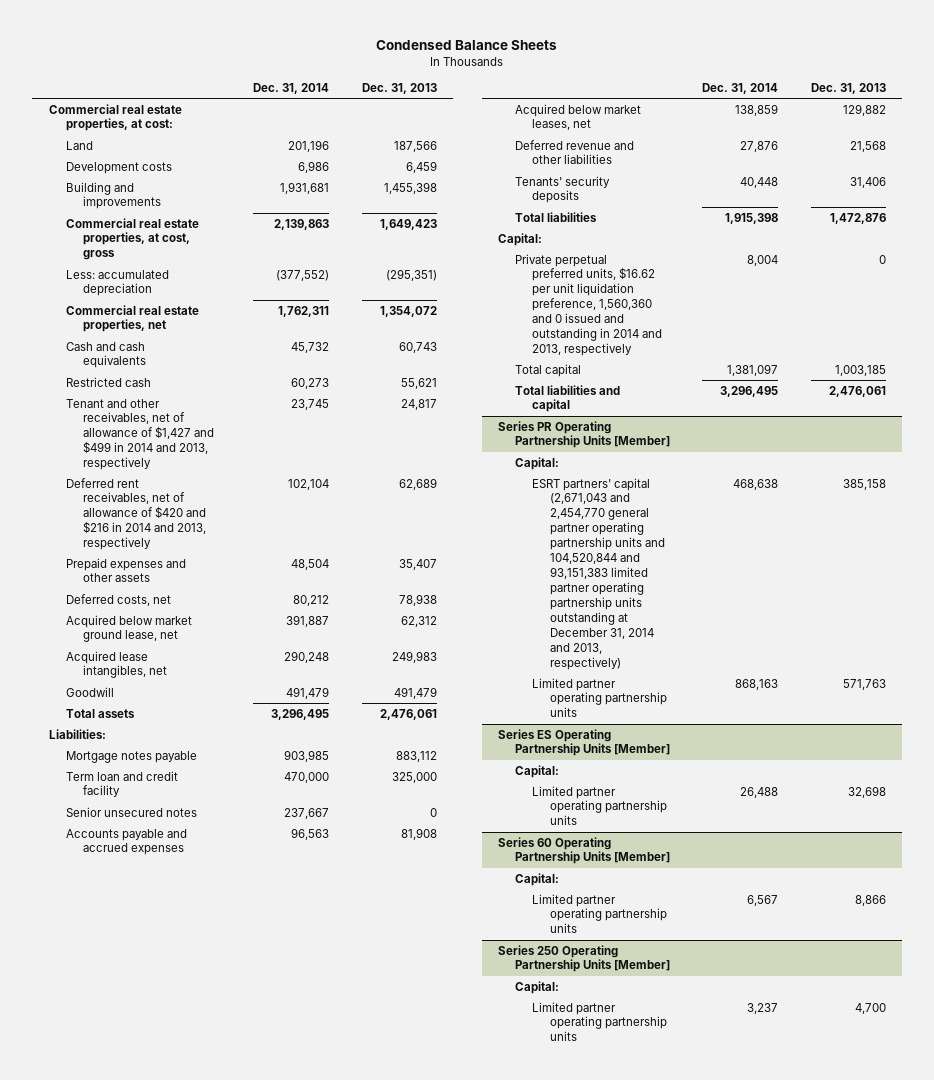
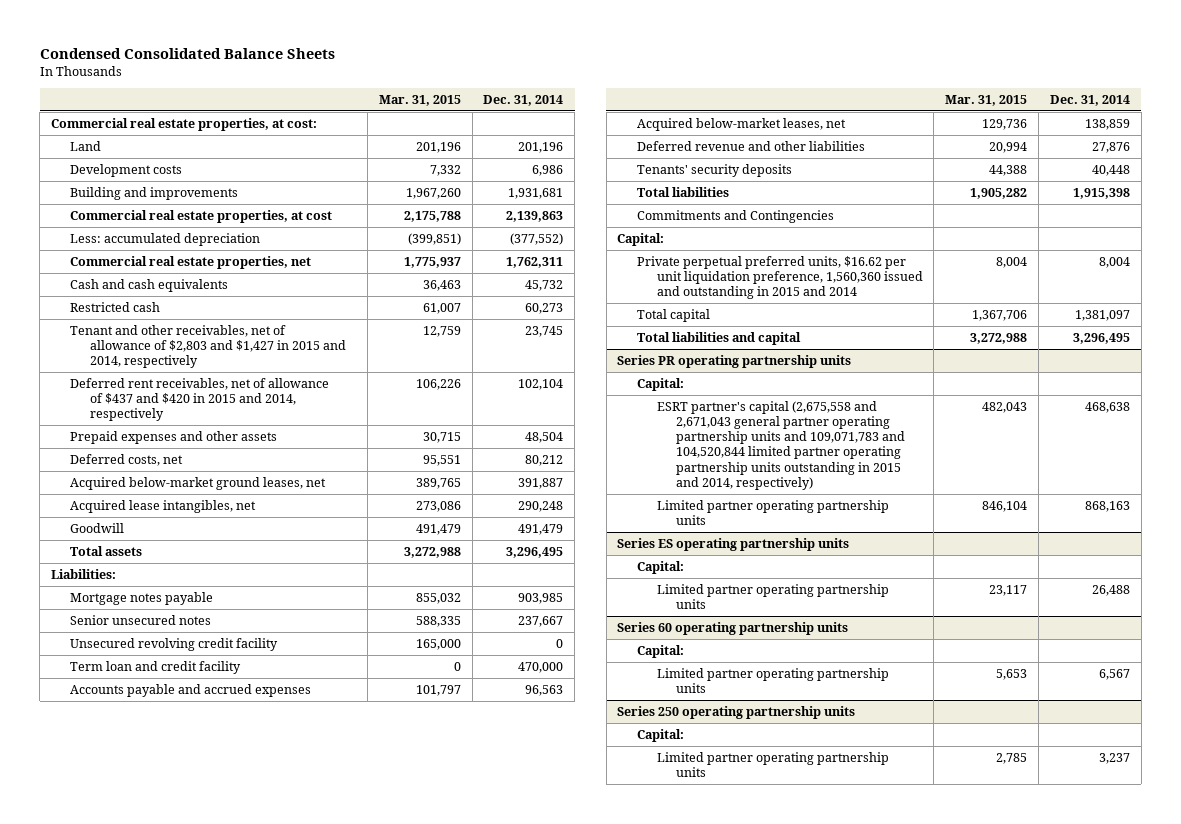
[376,40,558,51] Condensed Balance Sheets -> [39,47,335,59] Condensed Consolidated Balance Sheets
[361,82,437,94] Dec. 31, 2013 -> none
none -> [378,95,461,107] Mar. 31, 2015
[65,217,199,261] Commercial real estate properties, at cost, gross -> [70,209,333,223] Commercial real estate properties, at cost
[65,398,215,471] Tenant and other receivables, net of allowance of $1,427 and $499 in 2014 and 2013, respectively -> [70,324,347,369] Tenant and other receivables, net of allowance of $2,803 and $1,427 in 2015 and 2014, respectively
[65,477,207,551] Deferred rent receivables, net of allowance of $420 and $216 in 2014 and 2013, respectively -> [70,377,330,422] Deferred rent receivables, net of allowance of $437 and $420 in 2015 and 2014, respectively
[65,614,192,643] Acquired below market ground lease, net -> [70,476,327,490] Acquired below-market ground leases, net
none -> [70,637,279,651] Unsecured revolving credit facility
[65,770,178,798] Term loan and credit facility -> [70,660,242,674] Term loan and credit facility
[514,103,641,131] Acquired below market leases, net -> [636,117,846,131] Acquired below-market leases, net
none -> [636,209,834,223] Commitments and Contingencies
[514,253,663,357] Private perpetual preferred units, $16.62 per unit liquidation preference, 1,560,360 and 0 issued and outstanding in 2014 and 2013, respectively -> [636,255,923,300] Private perpetual preferred units, $16.62 per unit liquidation preference, 1,560,360 issued and outstanding in 2015 and 2014
[497,420,670,449] Series PR Operating Partnership Units [Member] -> [617,354,852,368] Series PR operating partnership units
[532,477,665,670] ESRT partners' capital (2,671,043 and 2,454,770 general partner operating partnership units and 104,520,844 and 93,151,383 limited partner operating partnership units outstanding at December 31, 2014 and 2013, respectively) -> [656,400,906,490] ESRT partner's capital (2,675,558 and 2,671,043 general partner operating partnership units and 109,071,783 and 104,520,844 limited partner operating partnership units outstanding in 2015 and 2014, respectively)
[497,728,670,757] Series ES Operating Partnership Units [Member] -> [617,537,850,551] Series ES operating partnership units
[497,836,670,865] Series 60 Operating Partnership Units [Member] -> [617,621,849,635] Series 60 operating partnership units
[497,944,670,973] Series 250 Operating Partnership Units [Member] -> [617,705,856,719] Series 250 operating partnership units

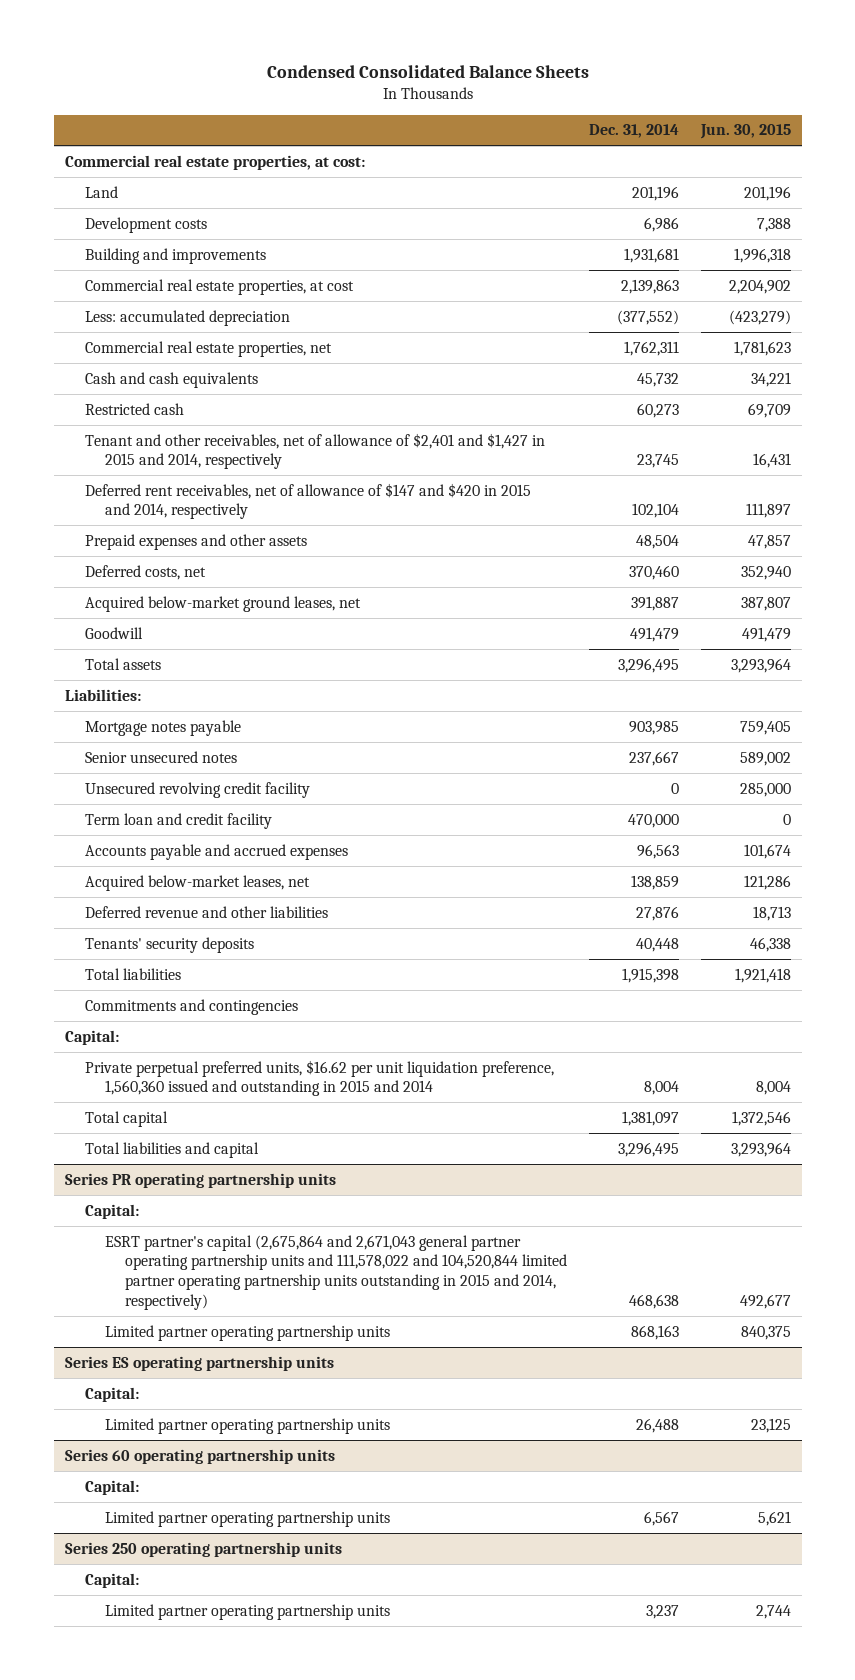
[378,95,461,107] Mar. 31, 2015 -> none
none -> [699,124,791,140] Jun. 30, 2015
[70,324,347,369] Tenant and other receivables, net of allowance of $2,803 and $1,427 in 2015 and 2014, respectively -> [84,432,545,470] Tenant and other receivables, net of allowance of $2,401 and $1,427 in 2015 and 2014, respectively
[70,377,330,422] Deferred rent receivables, net of allowance of $437 and $420 in 2015 and 2014, respectively -> [84,482,531,520] Deferred rent receivables, net of allowance of $147 and $420 in 2015 and 2014, respectively
[525,454,564,466] 80,212 -> [628,564,679,580] 370,460
[70,499,257,513] Acquired lease intangibles, net -> none
[636,209,834,223] Commitments and Contingencies -> [84,998,298,1015] Commitments and contingencies
[656,400,906,490] ESRT partner's capital (2,675,558 and 2,671,043 general partner operating partnership units and 109,071,783 and 104,520,844 limited partner operating partnership units outstanding in 2015 and 2014, respectively) -> [104,1234,567,1310] ESRT partner's capital (2,675,864 and 2,671,043 general partner operating partnership units and 111,578,022 and 104,520,844 limited partner operating partnership units outstanding in 2015 and 2014, respectively)

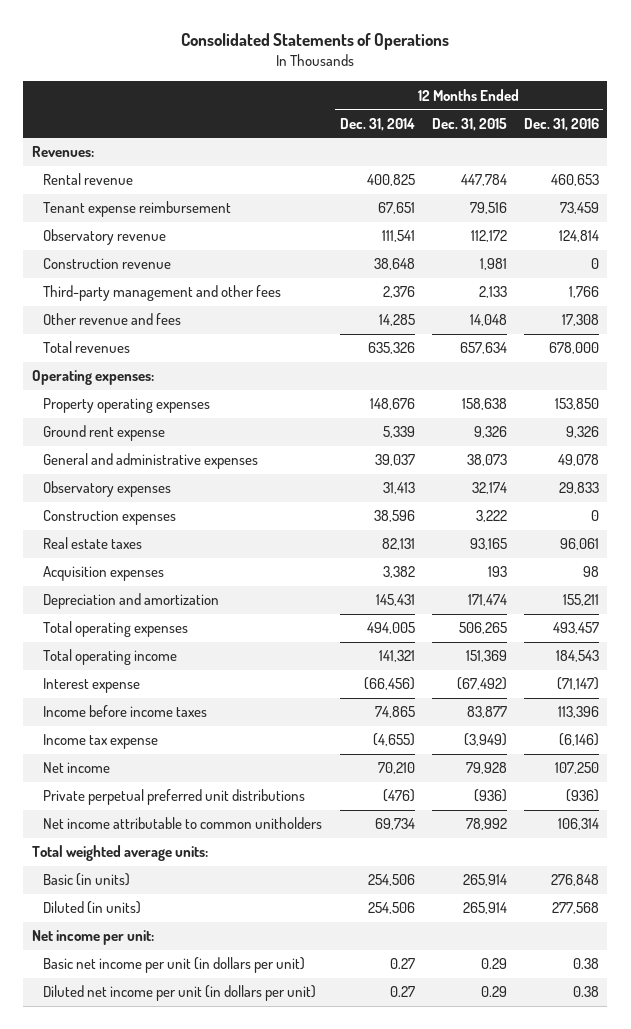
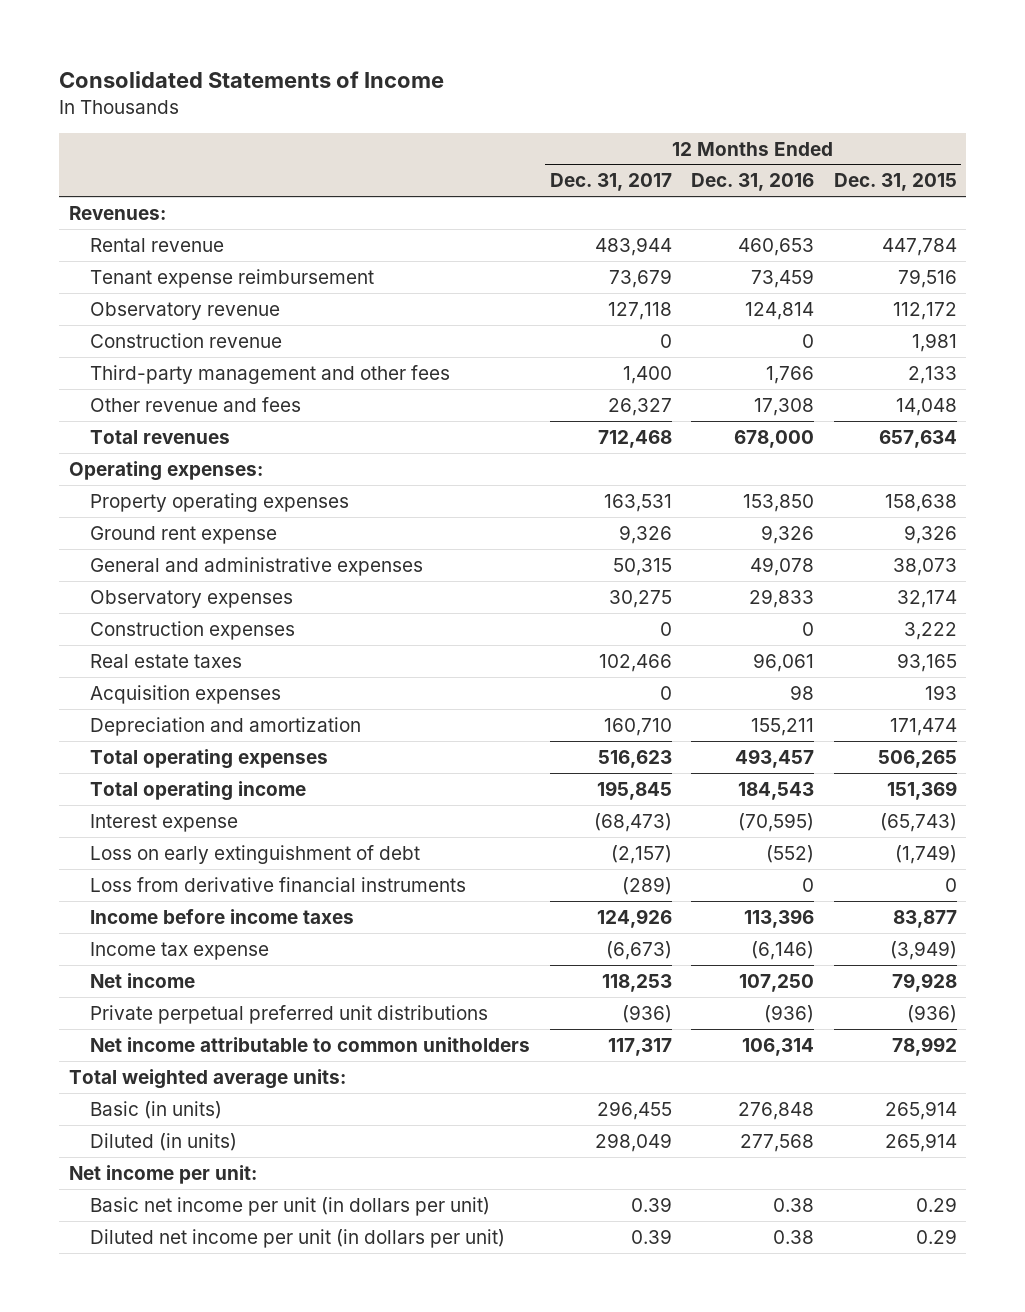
[181,33,450,51] Consolidated Statements of Operations -> [58,71,444,89] Consolidated Statements of Income
[339,117,415,131] Dec. 31, 2014 -> none
none -> [549,173,672,192] Dec. 31, 2017
[456,677,507,691] (67,492) -> [879,812,957,832] (65,743)
[556,677,599,691] (71,147) -> [738,812,815,832] (70,595)
none -> [90,844,421,864] Loss on early extinguishment of debt
none -> [90,876,467,892] Loss from derivative financial instruments

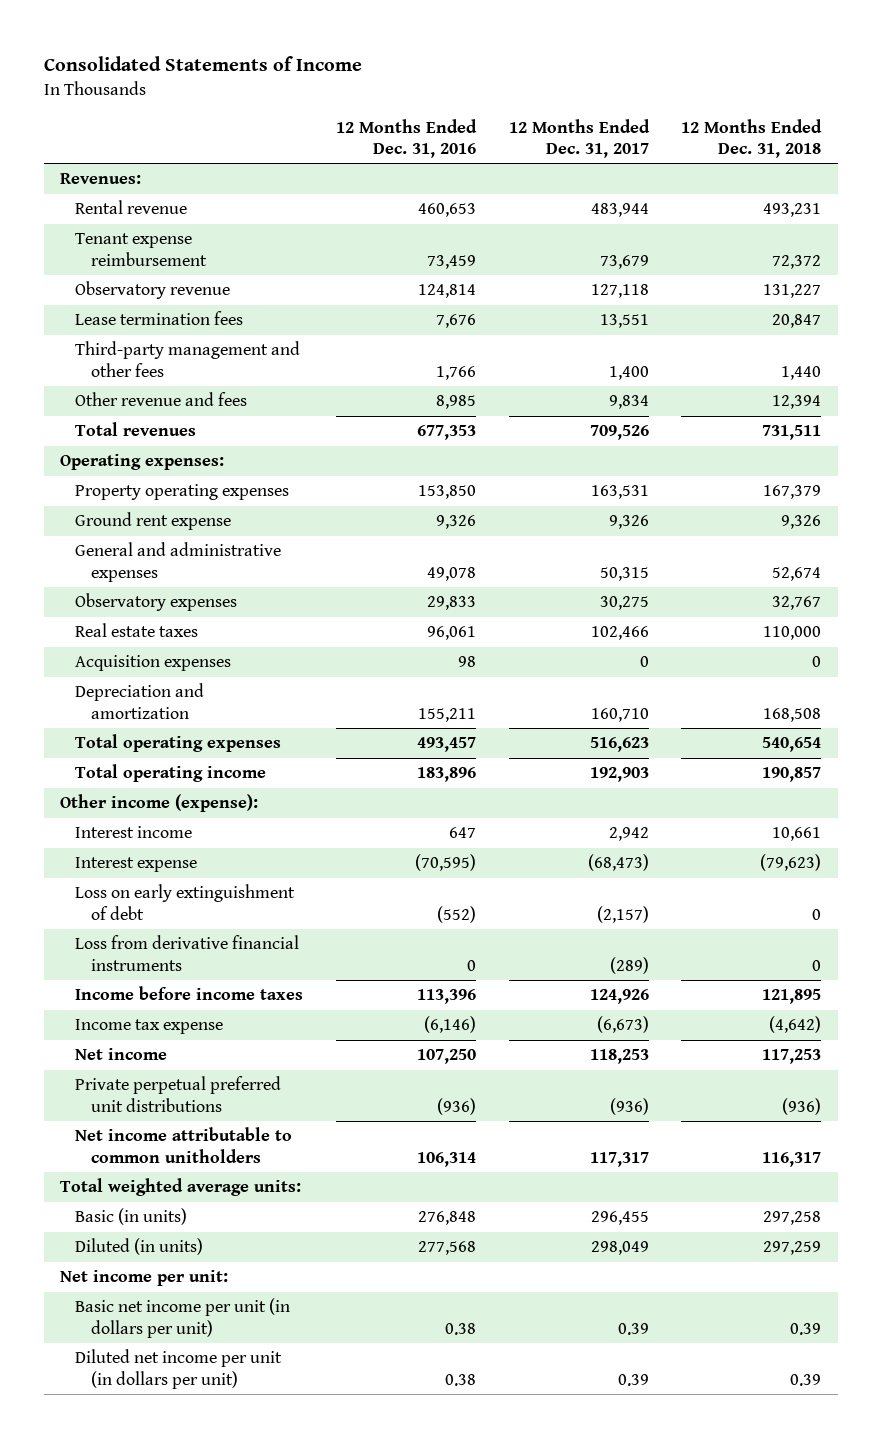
[833,173,957,192] Dec. 31, 2015 -> none
none -> [681,118,823,158] 12 Months Ended Dec. 31, 2018
[90,332,283,348] Construction revenue -> none
none -> [75,311,244,326] Lease termination fees
[607,397,672,416] 26,327 -> [608,395,649,410] 9,834
[754,397,815,416] 17,308 -> [435,395,476,410] 8,985
[597,429,672,448] 712,468 -> [589,425,649,441] 709,526
[734,429,815,448] 678,000 -> [416,425,476,441] 677,353
[90,620,296,640] Construction expenses -> none
[596,780,672,800] 195,845 -> [589,767,649,783] 192,903
[738,781,815,800] 184,543 -> [416,767,476,783] 183,896
none -> [60,794,259,813] Other income (expense):
none -> [75,826,193,839] Interest income

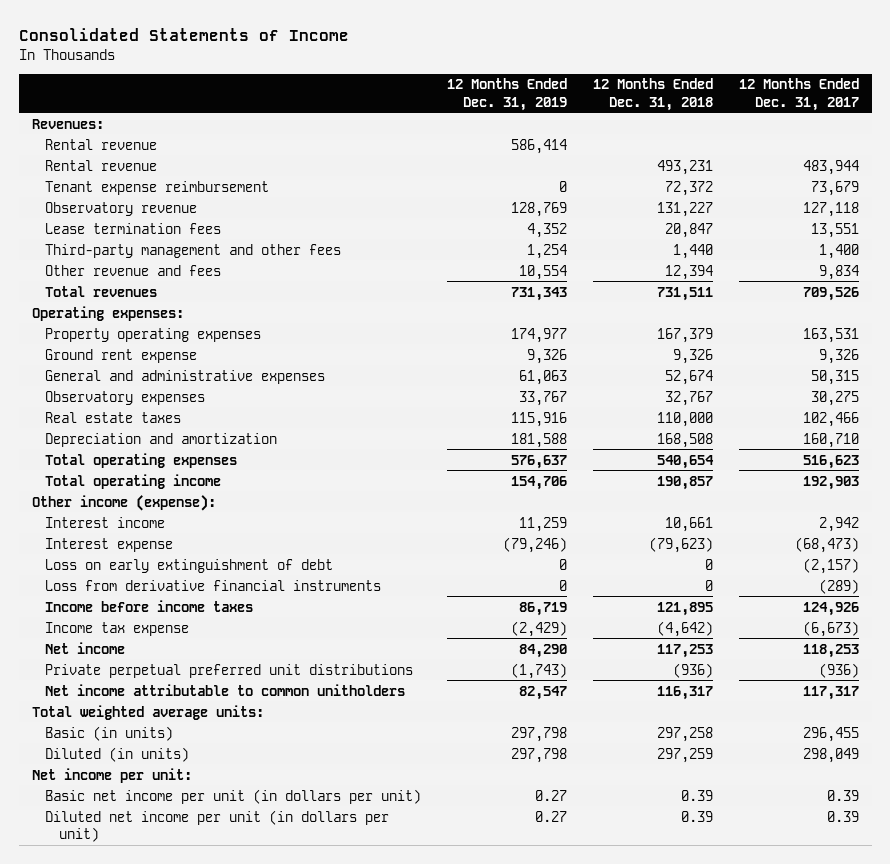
[335,118,477,158] 12 Months Ended Dec. 31, 2016 -> none
none -> [447,78,568,111] 12 Months Ended Dec. 31, 2019
none -> [45,138,158,150] Rental revenue
[75,655,232,672] Acquisition expenses -> none

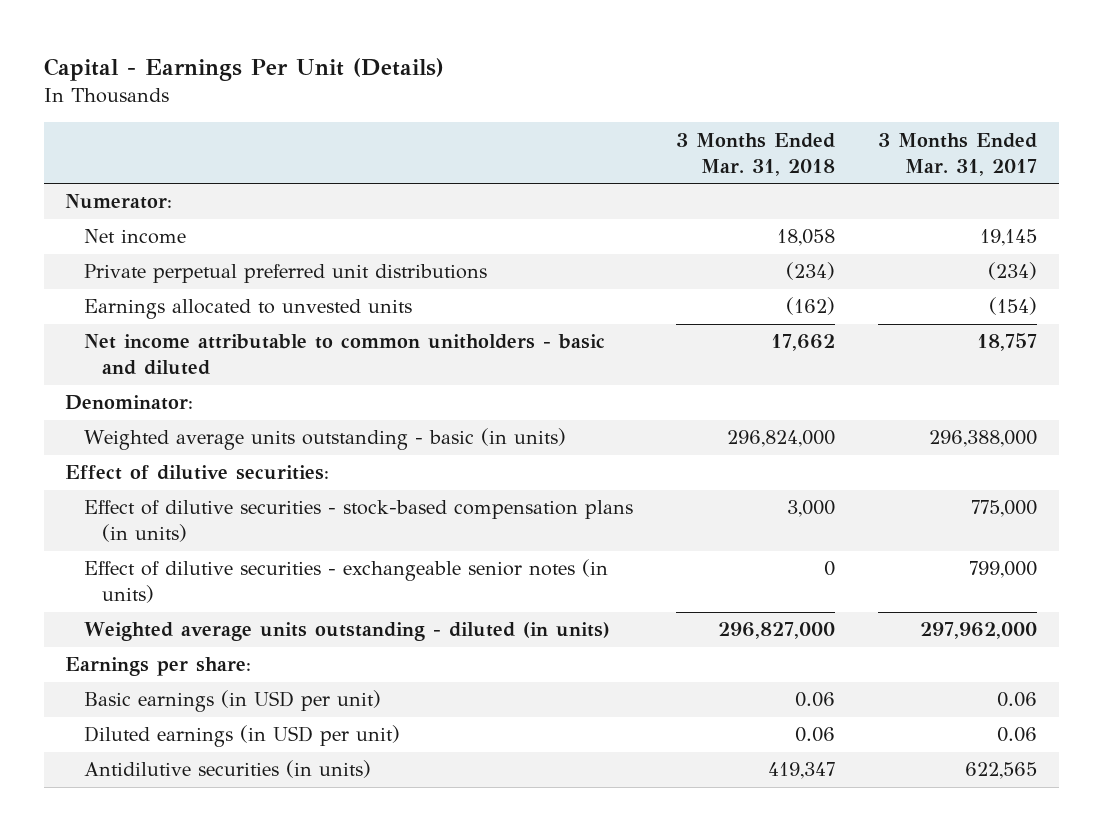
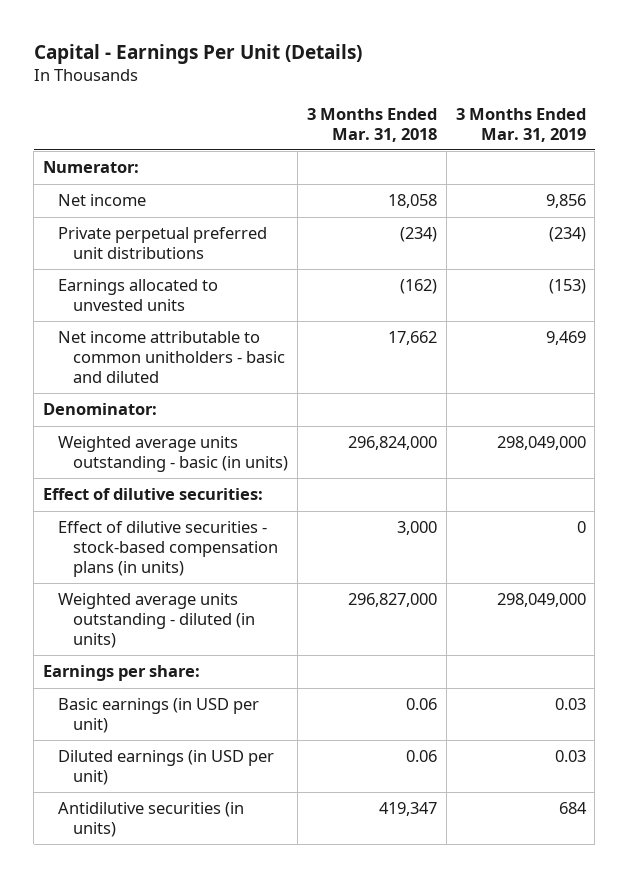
[878,132,1038,176] 3 Months Ended Mar. 31, 2017 -> none
none -> [455,107,586,142] 3 Months Ended Mar. 31, 2019
[83,559,608,604] Effect of dilutive securities - exchangeable senior notes (in units) -> none

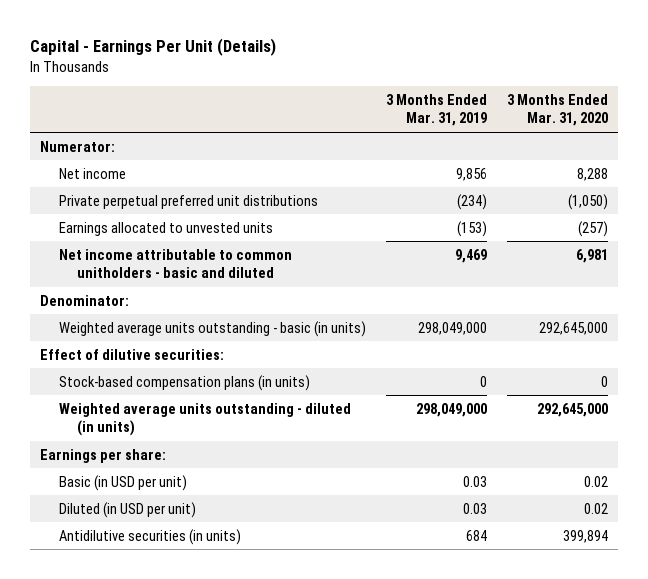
[306,107,437,142] 3 Months Ended Mar. 31, 2018 -> none
none -> [506,93,608,127] 3 Months Ended Mar. 31, 2020
[57,521,278,577] Effect of dilutive securities - stock-based compensation plans (in units) -> [58,374,310,391] Stock-based compensation plans (in units)
[57,698,259,734] Basic earnings (in USD per unit) -> [58,474,187,491] Basic (in USD per unit)
[57,750,274,786] Diluted earnings (in USD per unit) -> [58,501,196,518] Diluted (in USD per unit)

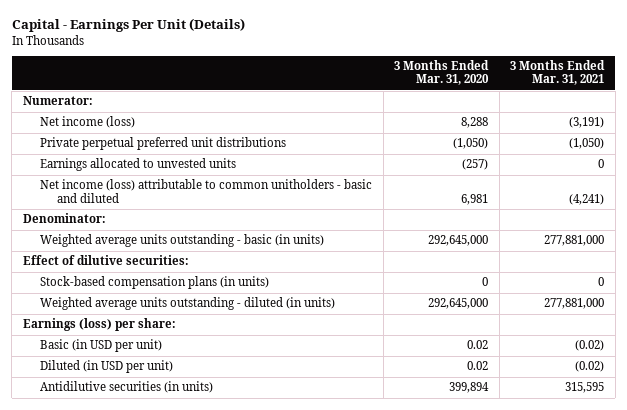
[385,93,487,127] 3 Months Ended Mar. 31, 2019 -> none
none -> [510,60,606,86] 3 Months Ended Mar. 31, 2021
[58,167,126,179] Net income -> [40,116,136,129] Net income (loss)
[58,248,292,279] Net income attributable to common unitholders - basic and diluted -> [40,179,373,203] Net income (loss) attributable to common unitholders - basic and diluted
[40,448,167,463] Earnings per share: -> [22,318,176,332] Earnings (loss) per share:

